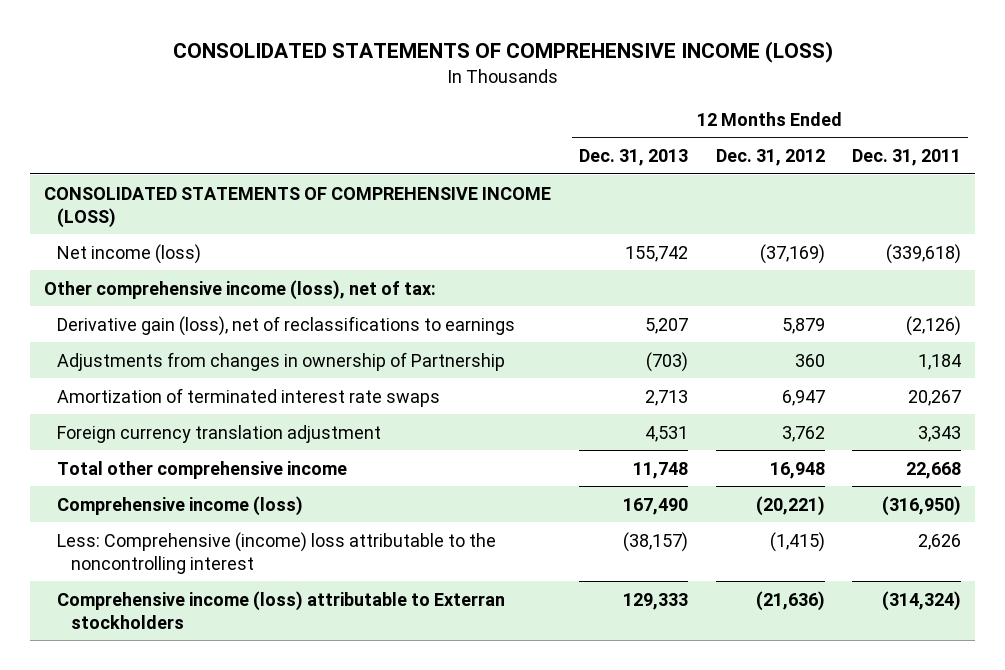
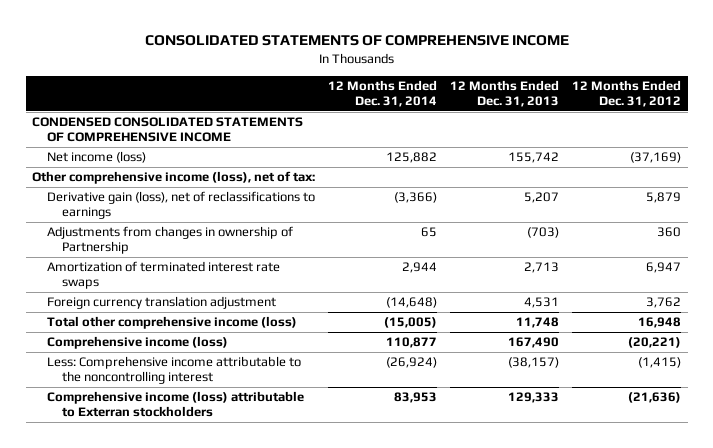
[172,41,833,64] CONSOLIDATED STATEMENTS OF COMPREHENSIVE INCOME (LOSS) -> [144,35,569,47] CONSOLIDATED STATEMENTS OF COMPREHENSIVE INCOME
[852,148,962,166] Dec. 31, 2011 -> none
none -> [328,79,438,107] 12 Months Ended Dec. 31, 2014
[43,186,551,228] CONSOLIDATED STATEMENTS OF COMPREHENSIVE INCOME (LOSS) -> [32,117,304,143] CONDENSED CONSOLIDATED STATEMENTS OF COMPREHENSIVE INCOME
[57,460,348,479] Total other comprehensive income -> [47,316,298,330] Total other comprehensive income (loss)
[57,531,497,574] Less: Comprehensive (income) loss attributable to the noncontrolling interest -> [47,356,302,385] Less: Comprehensive income attributable to the noncontrolling interest

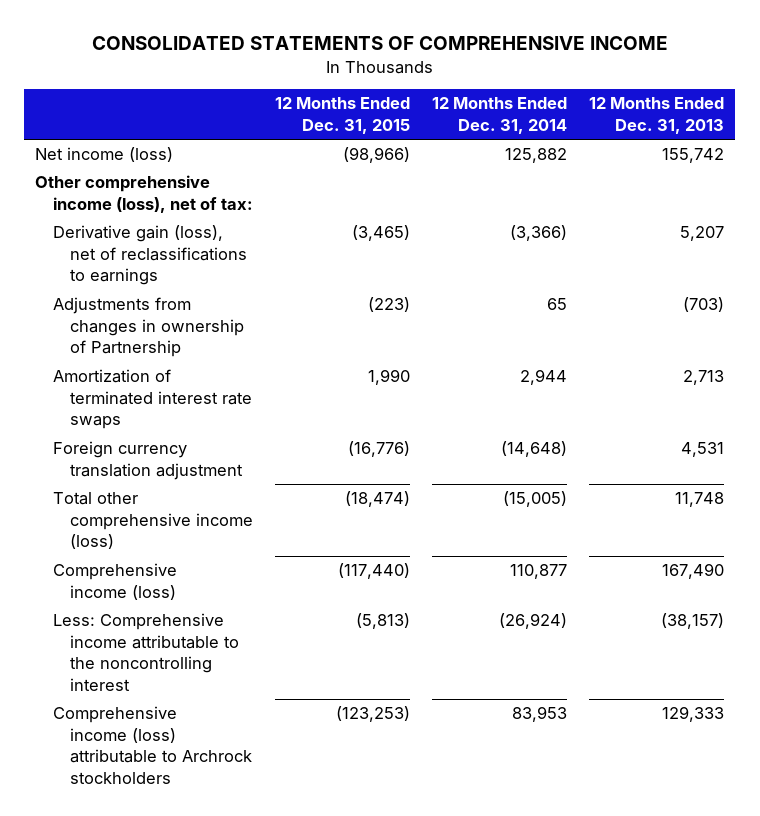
[572,79,682,107] 12 Months Ended Dec. 31, 2012 -> none
none -> [275,97,411,135] 12 Months Ended Dec. 31, 2015
[32,117,304,143] CONDENSED CONSOLIDATED STATEMENTS OF COMPREHENSIVE INCOME -> none
[47,391,305,418] Comprehensive income (loss) attributable to Exterran stockholders -> [52,706,253,784] Comprehensive income (loss) attributable to Archrock stockholders

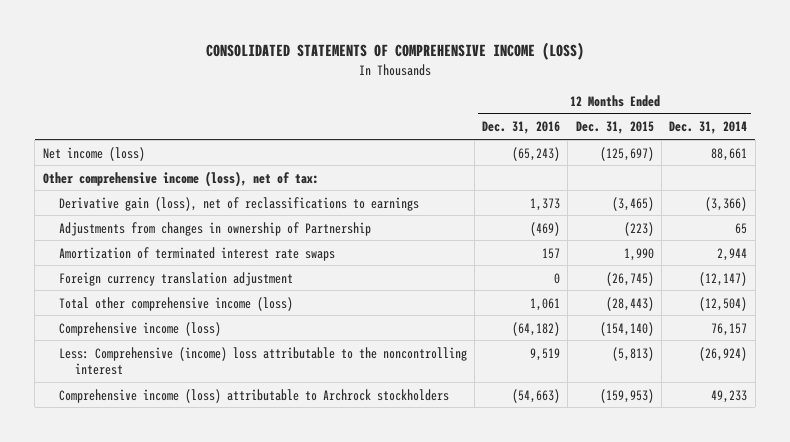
[91,36,668,51] CONSOLIDATED STATEMENTS OF COMPREHENSIVE INCOME -> [206,42,585,61] CONSOLIDATED STATEMENTS OF COMPREHENSIVE INCOME (LOSS)
[589,97,725,135] 12 Months Ended Dec. 31, 2013 -> none
none -> [482,121,561,135] Dec. 31, 2016
[343,147,411,164] (98,966) -> [599,146,654,161] (125,697)
[505,148,568,164] 125,882 -> [711,147,748,161] 88,661
[348,441,411,458] (16,776) -> [605,271,654,286] (26,745)
[501,441,568,458] (14,648) -> [699,271,748,286] (12,147)
[345,491,411,508] (18,474) -> [605,296,654,311] (28,443)
[503,491,568,508] (15,005) -> [699,296,748,311] (12,504)
[338,563,411,580] (117,440) -> [599,321,654,336] (154,140)
[510,564,568,580] 110,877 -> [711,322,748,336] 76,157
[52,613,240,691] Less: Comprehensive income attributable to the noncontrolling interest -> [58,346,467,376] Less: Comprehensive (income) loss attributable to the noncontrolling interest
[336,706,411,723] (123,253) -> [599,388,654,403] (159,953)
[512,706,568,723] 83,953 -> [711,389,748,403] 49,233

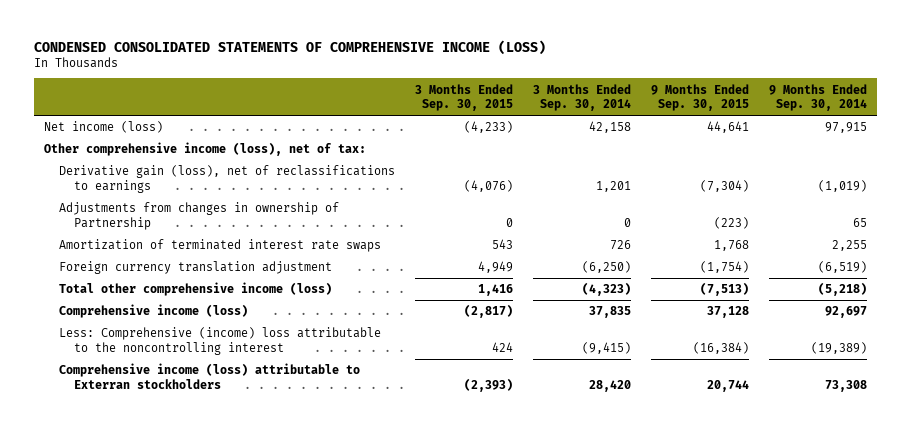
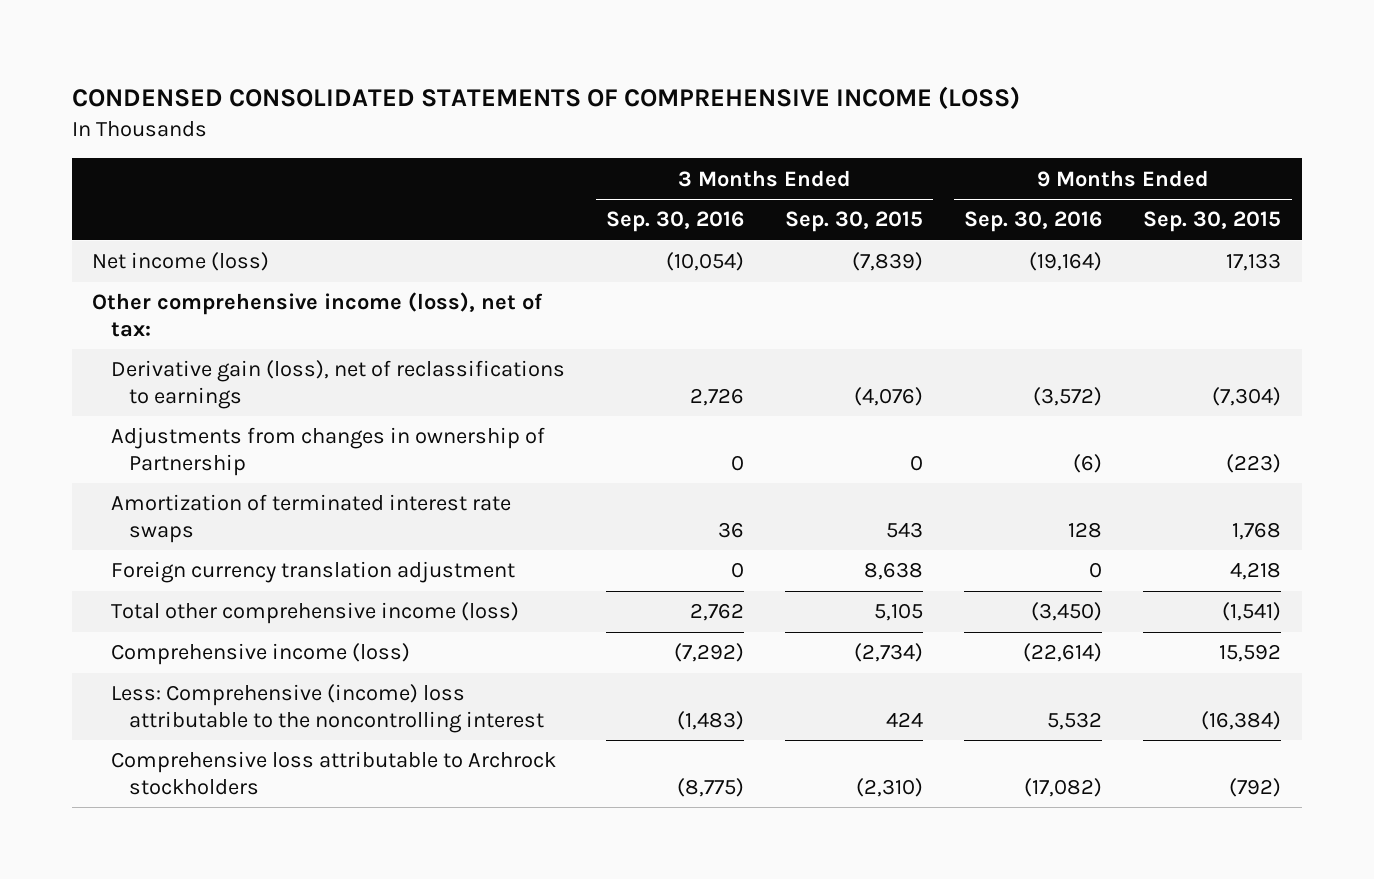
[532,83,631,112] 3 Months Ended Sep. 30, 2014 -> none
[768,83,867,112] 9 Months Ended Sep. 30, 2014 -> none
none -> [605,211,744,233] Sep. 30, 2016
none -> [964,211,1103,233] Sep. 30, 2016
[463,121,513,134] (4,233) -> [852,252,924,272] (7,839)
[706,121,749,134] 44,641 -> [1226,253,1282,272] 17,133
[477,261,513,274] 4,949 -> [864,562,924,581] 8,638
[699,261,749,274] (1,754) -> [1230,562,1282,581] 4,218
[477,284,513,297] 1,416 -> [874,603,924,622] 5,105
[699,282,749,297] (7,513) -> [1222,602,1282,622] (1,541)
[463,304,513,319] (2,817) -> [854,643,924,663] (2,734)
[706,306,749,319] 37,128 -> [1219,644,1282,663] 15,592
[58,363,360,389] Comprehensive income (loss) attributable to Exterran stockholders -> [110,751,556,795] Comprehensive loss attributable to Archrock stockholders
[463,377,513,392] (2,393) -> [856,777,924,797] (2,310)
[706,379,749,392] 20,744 -> [1229,777,1282,797] (792)

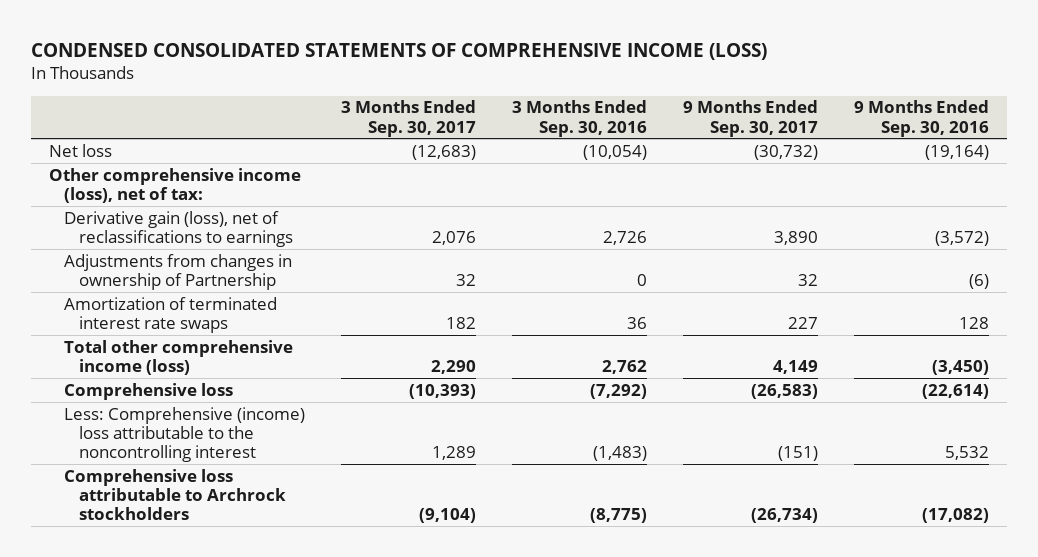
[785,211,924,233] Sep. 30, 2015 -> none
[1143,211,1282,233] Sep. 30, 2015 -> none
none -> [341,100,477,137] 3 Months Ended Sep. 30, 2017
none -> [682,100,818,137] 9 Months Ended Sep. 30, 2017
[92,252,270,272] Net income (loss) -> [48,143,112,157] Net loss
[110,561,515,584] Foreign currency translation adjustment -> none
[110,643,410,666] Comprehensive income (loss) -> [64,382,234,400] Comprehensive loss

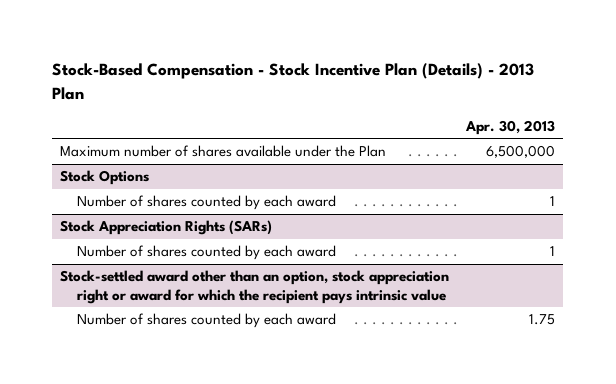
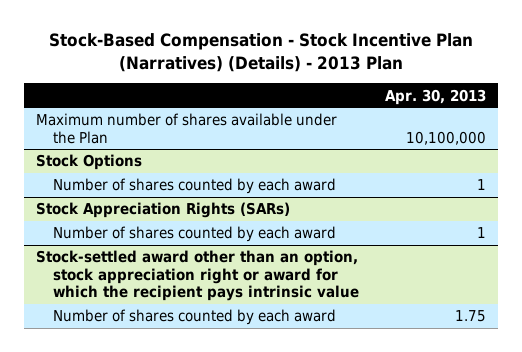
[52,63,535,100] Stock-Based Compensation - Stock Incentive Plan (Details) - 2013 Plan -> [48,33,473,72] Stock-Based Compensation - Stock Incentive Plan (Narratives) (Details) - 2013 Plan
[486,145,556,159] 6,500,000 -> [405,130,486,145] 10,100,000

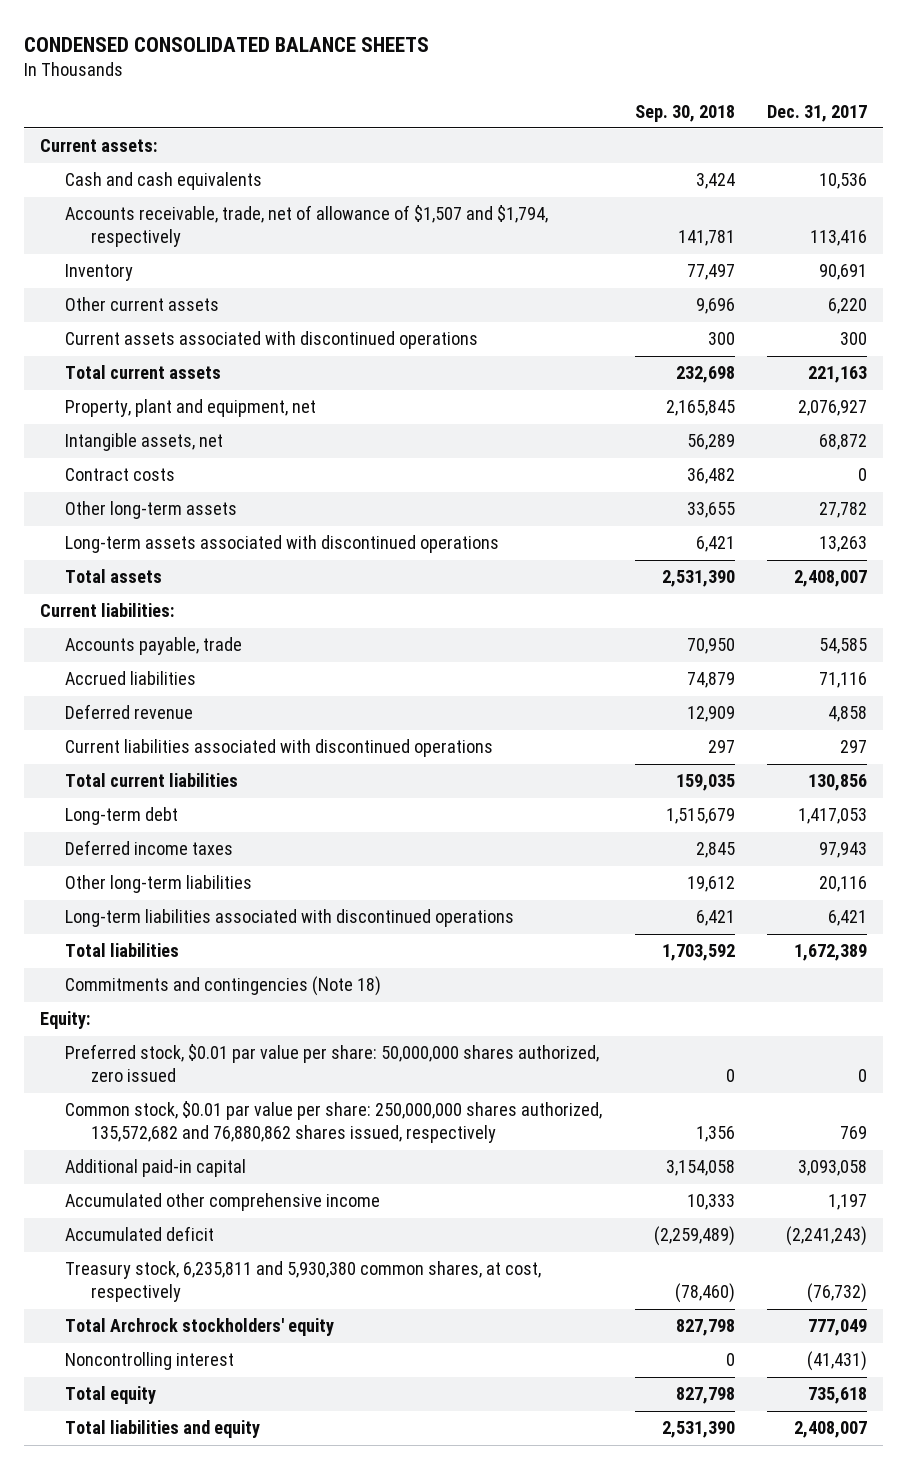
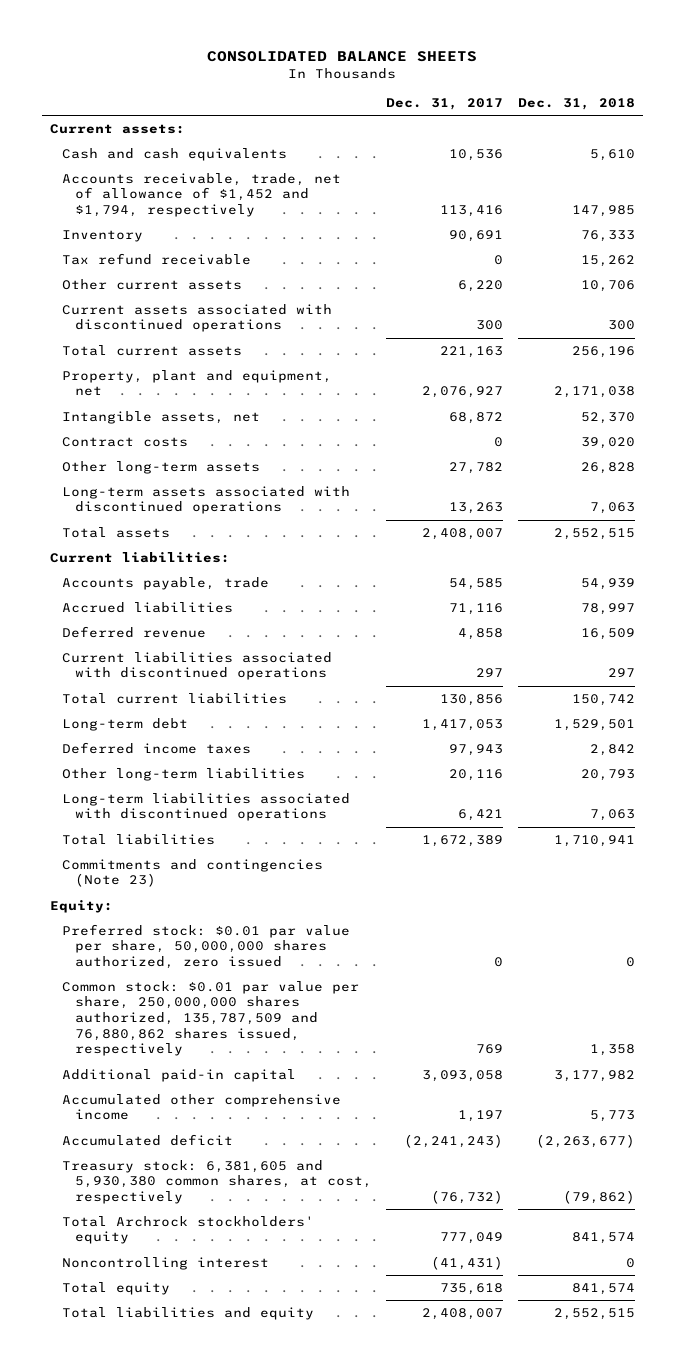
[23,36,429,52] CONDENSED CONSOLIDATED BALANCE SHEETS -> [207,51,478,63] CONSOLIDATED BALANCE SHEETS
[634,104,735,122] Sep. 30, 2018 -> none
none -> [518,97,636,110] Dec. 31, 2018
[65,205,549,248] Accounts receivable, trade, net of allowance of $1,507 and $1,794, respectively -> [62,172,342,218] Accounts receivable, trade, net of allowance of $1,452 and $1,794, respectively
none -> [62,252,252,265] Tax refund receivable
[65,976,382,997] Commitments and contingencies (Note 18) -> [62,858,324,888] Commitments and contingencies (Note 23)
[65,1044,600,1083] Preferred stock, $0.01 par value per share: 50,000,000 shares authorized, zero issued -> [62,923,351,970] Preferred stock: $0.01 par value per share, 50,000,000 shares authorized, zero issued
[65,1101,603,1144] Common stock, $0.01 par value per share: 250,000,000 shares authorized, 135,572,682 and 76,880,862 shares issued, respectively -> [62,980,360,1057] Common stock: $0.01 par value per share, 250,000,000 shares authorized, 135,787,509 and 76,880,862 shares issued, respectively
[65,1261,542,1303] Treasury stock, 6,235,811 and 5,930,380 common shares, at cost, respectively -> [62,1159,372,1205] Treasury stock: 6,381,605 and 5,930,380 common shares, at cost, respectively

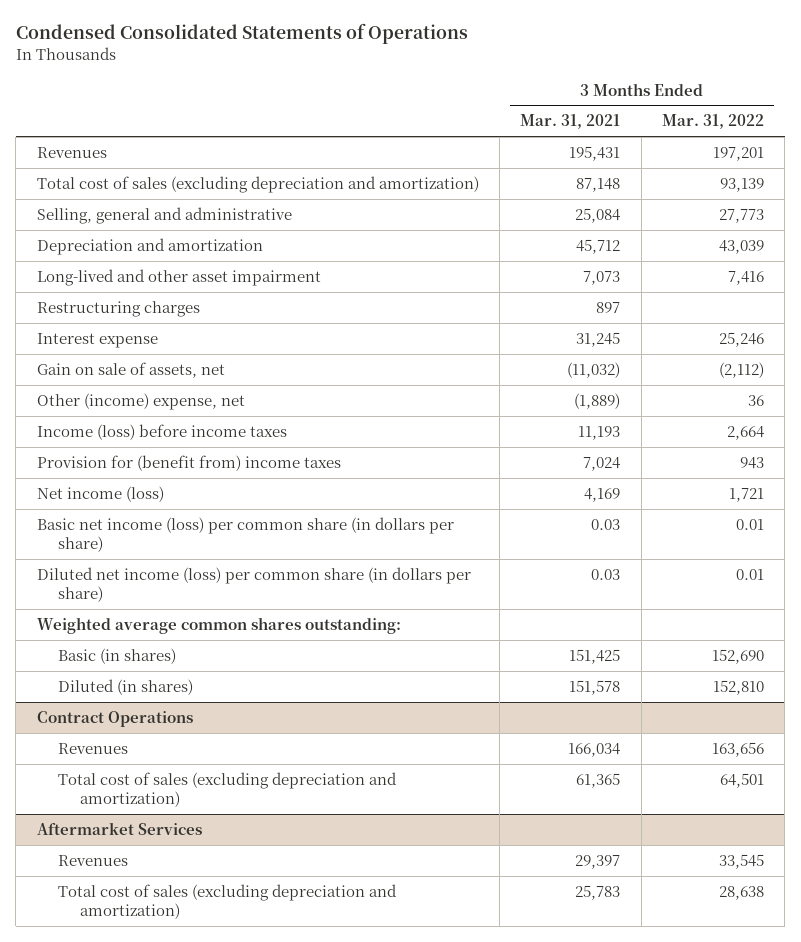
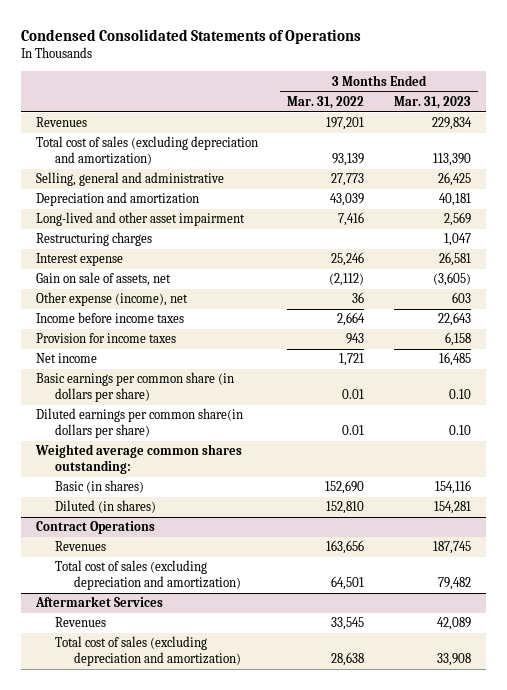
[520,114,621,130] Mar. 31, 2021 -> none
none -> [393,95,471,109] Mar. 31, 2023
[36,392,245,410] Other (income) expense, net -> [35,292,188,307] Other expense (income), net
[36,423,287,440] Income (loss) before income taxes -> [35,312,184,324] Income before income taxes
[36,454,341,471] Provision for (benefit from) income taxes -> [35,333,176,344] Provision for income taxes
[36,485,164,502] Net income (loss) -> [35,353,97,364] Net income
[36,516,454,553] Basic net income (loss) per common share (in dollars per share) -> [35,372,234,402] Basic earnings per common share (in dollars per share)
[36,566,471,603] Diluted net income (loss) per common share (in dollars per share) -> [35,408,243,438] Diluted earnings per common share(in dollars per share)

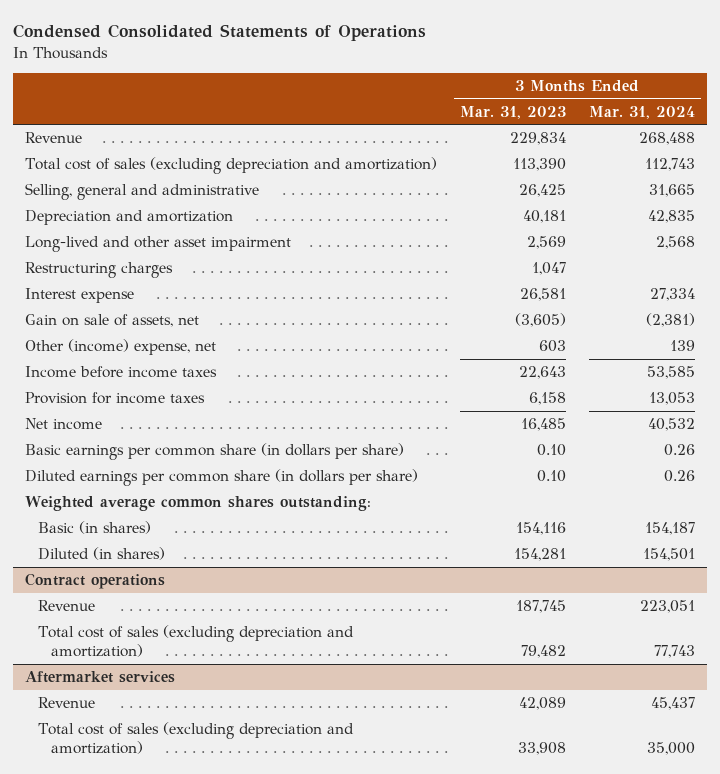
[287,95,365,109] Mar. 31, 2022 -> none
none -> [589,105,696,119] Mar. 31, 2024
[35,117,87,128] Revenues -> [24,132,82,144] Revenue
[35,292,188,307] Other expense (income), net -> [24,339,216,356] Other (income) expense, net
[35,408,243,438] Diluted earnings per common share(in dollars per share) -> [24,469,418,487] Diluted earnings per common share (in dollars per share)
[35,521,155,535] Contract Operations -> [24,573,165,590] Contract operations
[54,541,106,552] Revenues -> [37,600,95,612] Revenue
[34,596,163,608] Aftermarket Services -> [24,671,175,684] Aftermarket services
[54,617,106,628] Revenues -> [37,697,95,709] Revenue

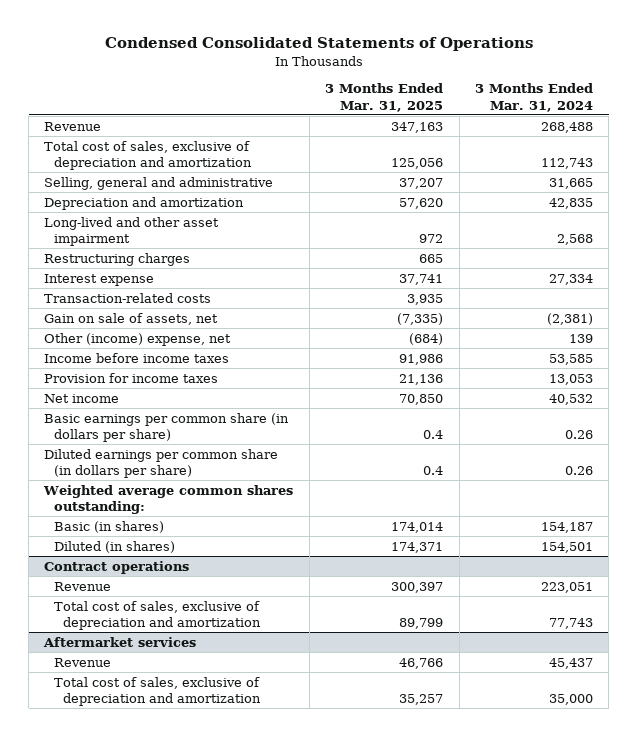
[459,105,566,119] Mar. 31, 2023 -> none
none -> [325,83,444,112] 3 Months Ended Mar. 31, 2025
[24,157,437,175] Total cost of sales (excluding depreciation and amortization) -> [44,140,252,171] Total cost of sales, exclusive of depreciation and amortization
none -> [44,292,212,303] Transaction-related costs
[37,625,354,658] Total cost of sales (excluding depreciation and amortization) -> [53,600,261,631] Total cost of sales, exclusive of depreciation and amortization
[37,722,354,755] Total cost of sales (excluding depreciation and amortization) -> [53,676,261,707] Total cost of sales, exclusive of depreciation and amortization

